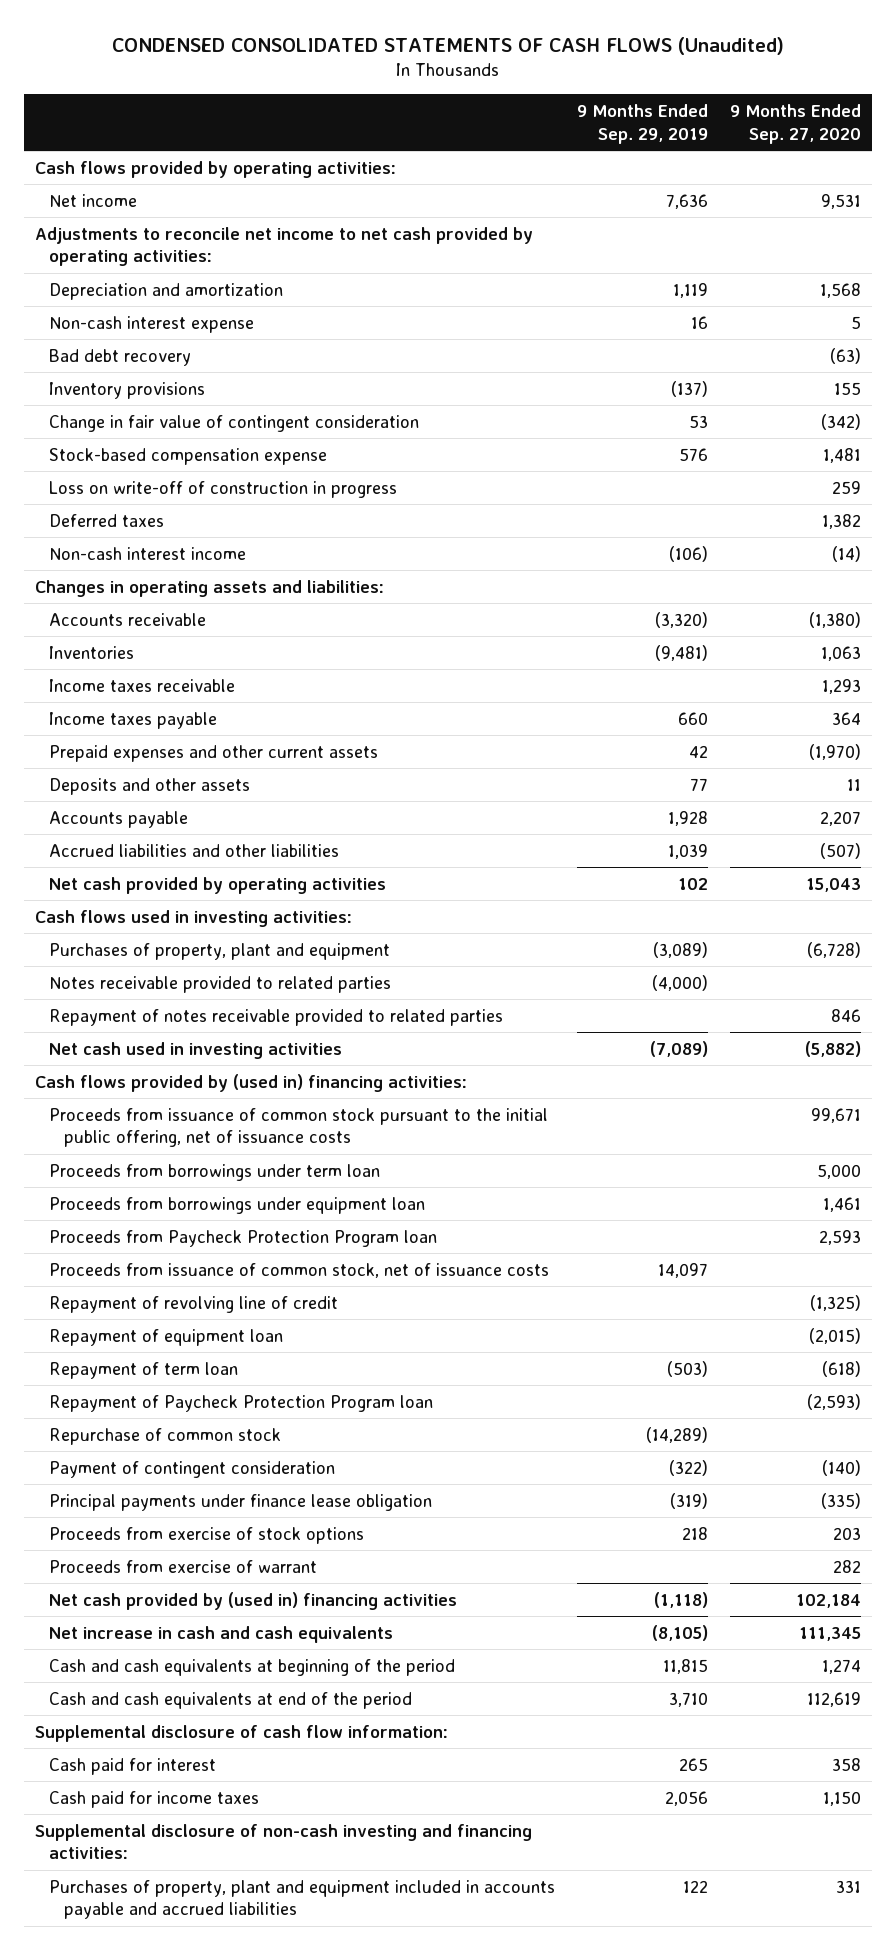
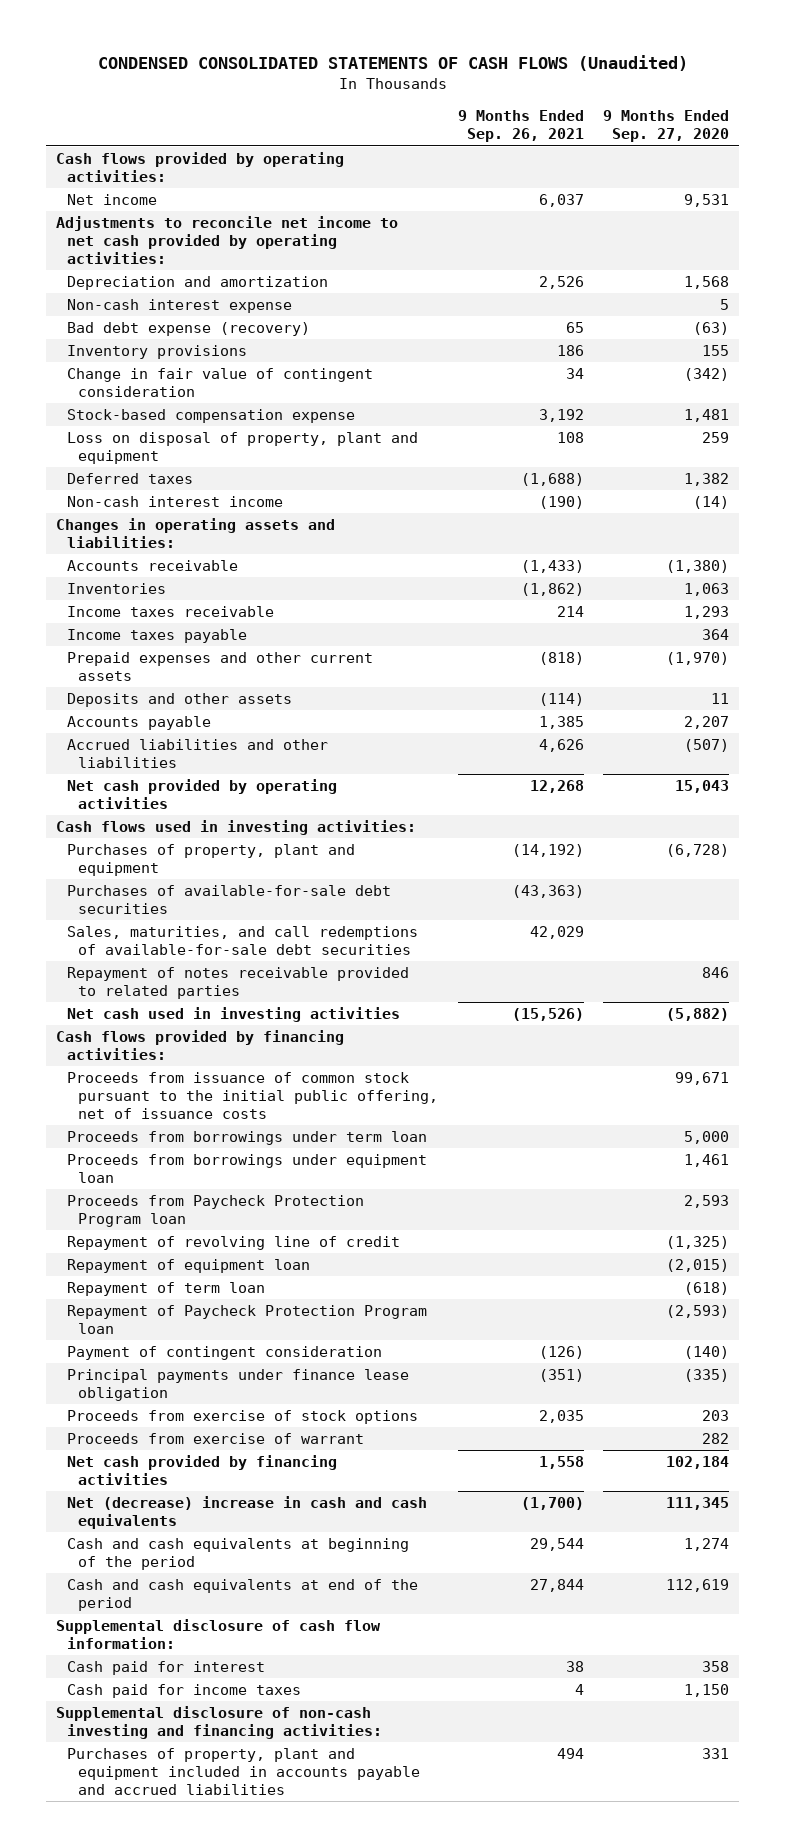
[577,103,709,144] 9 Months Ended Sep. 29, 2019 -> none
none -> [457,110,584,143] 9 Months Ended Sep. 26, 2021
[49,348,192,366] Bad debt recovery -> [66,322,310,337] Bad debt expense (recovery)
[49,480,398,498] Loss on write-off of construction in progress -> [66,432,418,465] Loss on disposal of property, plant and equipment
[49,975,392,993] Notes receivable provided to related parties -> none
none -> [66,885,391,915] Purchases of available-for-sale debt securities
none -> [66,926,418,956] Sales, maturities, and call redemptions of available-for-sale debt securities
[34,1073,467,1092] Cash flows provided by (used in) financing activities: -> [55,1030,344,1061] Cash flows provided by financing activities:
[49,1262,550,1278] Proceeds from issuance of common stock, net of issuance costs -> none
[49,1427,282,1445] Repurchase of common stock -> none
[49,1591,458,1610] Net cash provided by (used in) financing activities -> [66,1455,337,1486] Net cash provided by financing activities
[49,1625,394,1643] Net increase in cash and cash equivalents -> [66,1496,427,1530] Net (decrease) increase in cash and cash equivalents

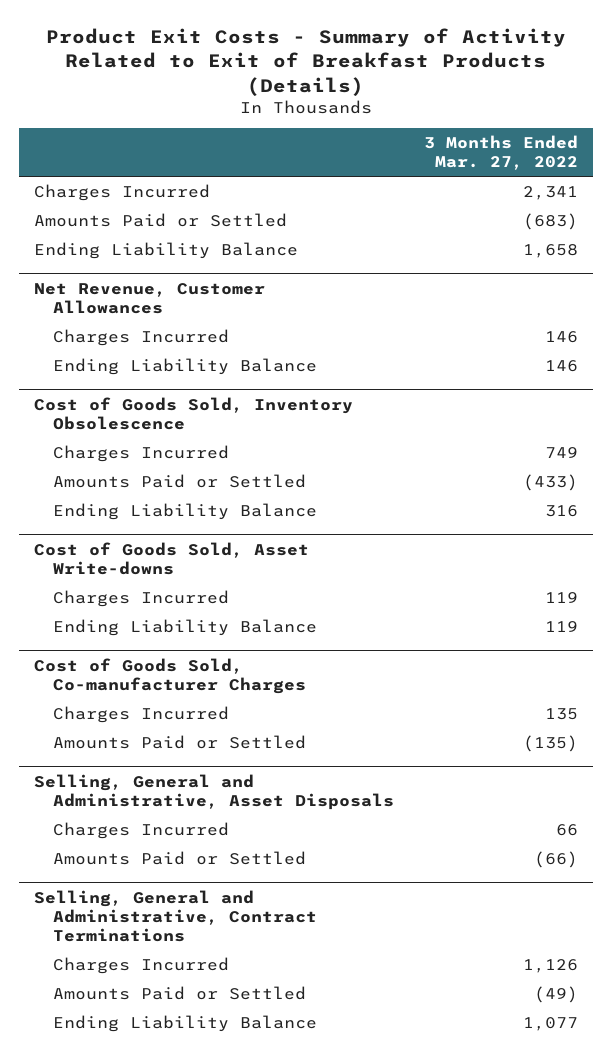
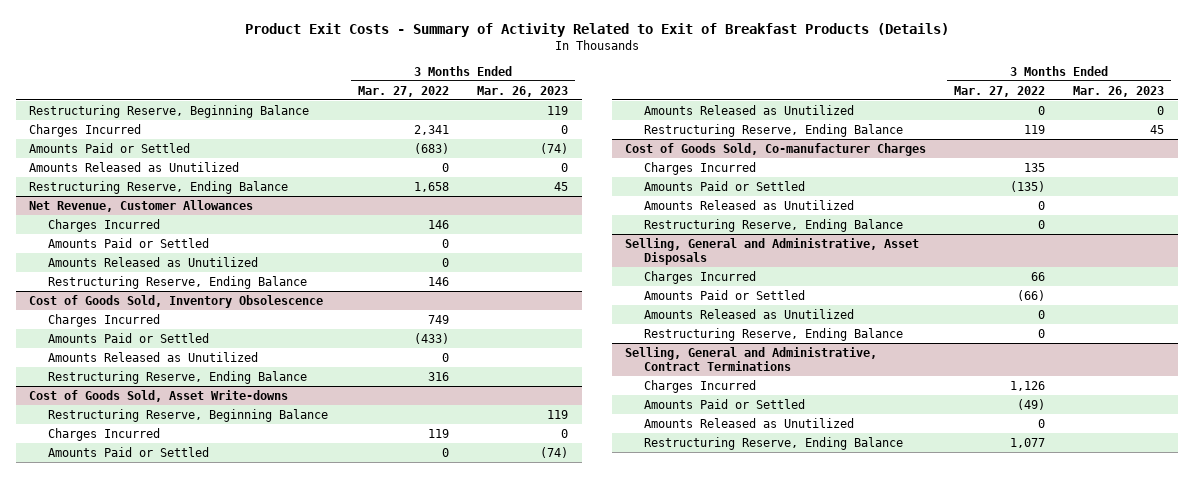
none -> [476,85,568,97] Mar. 26, 2023
none -> [29,104,310,118] Restructuring Reserve, Beginning Balance
none -> [29,161,240,172] Amounts Released as Unutilized
[34,242,299,260] Ending Liability Balance -> [29,180,289,194] Restructuring Reserve, Ending Balance
none -> [48,237,210,248] Amounts Paid or Settled
none -> [48,256,259,267] Amounts Released as Unutilized
[52,358,317,376] Ending Liability Balance -> [48,275,308,289] Restructuring Reserve, Ending Balance
none -> [48,351,259,362] Amounts Released as Unutilized
[52,503,317,521] Ending Liability Balance -> [48,370,308,384] Restructuring Reserve, Ending Balance
none -> [48,408,329,422] Restructuring Reserve, Beginning Balance
none -> [48,446,210,457] Amounts Paid or Settled
none -> [644,104,855,115] Amounts Released as Unutilized
[52,619,317,637] Ending Liability Balance -> [644,123,904,137] Restructuring Reserve, Ending Balance
none -> [644,199,855,210] Amounts Released as Unutilized
none -> [644,218,904,232] Restructuring Reserve, Ending Balance
none -> [644,308,855,319] Amounts Released as Unutilized
none -> [644,327,904,341] Restructuring Reserve, Ending Balance
none -> [644,417,855,428] Amounts Released as Unutilized
[52,1015,317,1033] Ending Liability Balance -> [644,436,904,450] Restructuring Reserve, Ending Balance

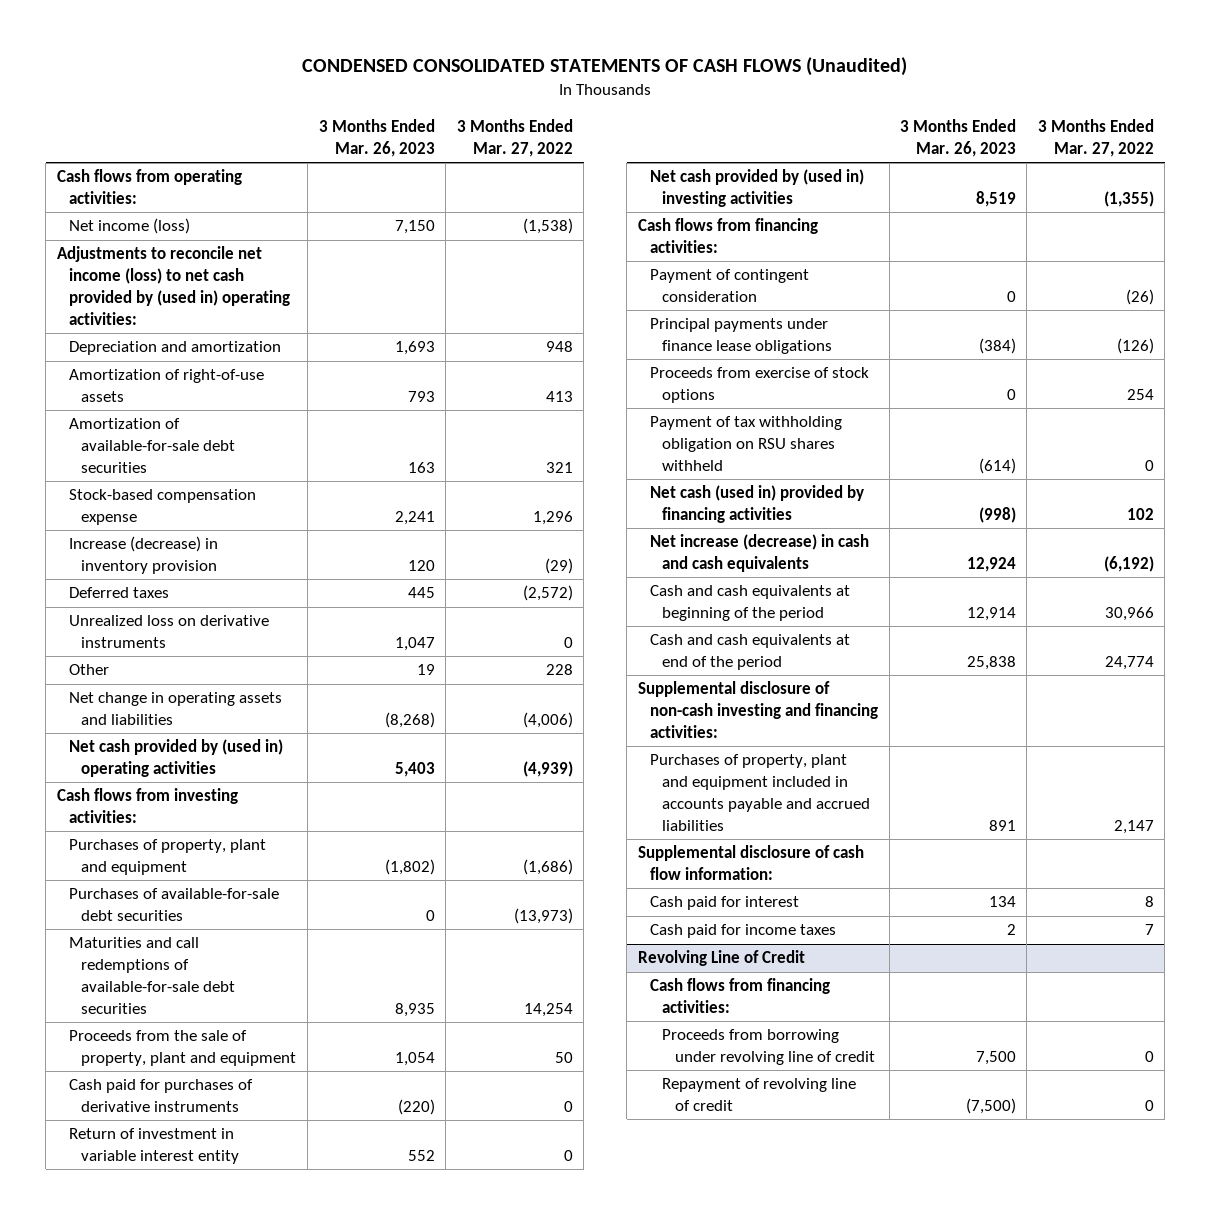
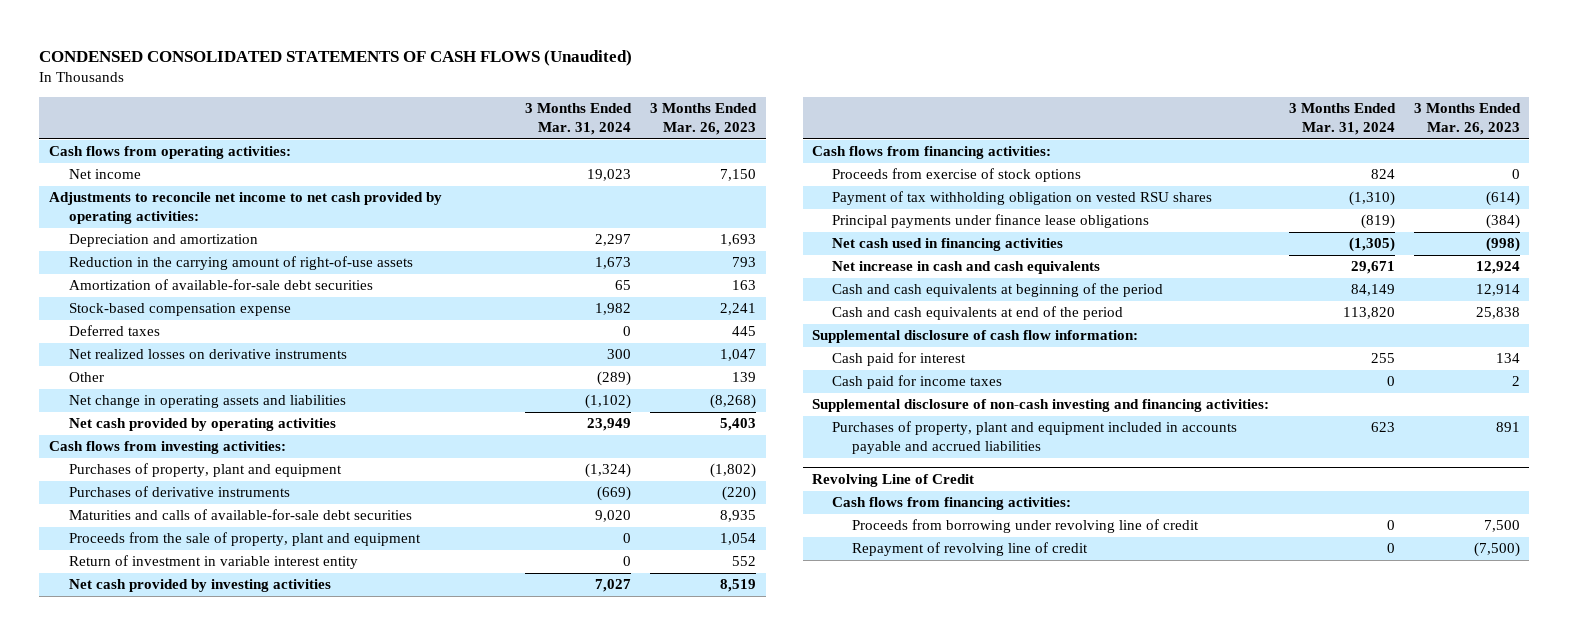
[456,119,573,157] 3 Months Ended Mar. 27, 2022 -> none
none -> [525,103,633,136] 3 Months Ended Mar. 31, 2024
[68,218,190,235] Net income (loss) -> [68,169,141,180] Net income
[56,246,290,325] Adjustments to reconcile net income (loss) to net cash provided by (used in) operating activities: -> [49,192,443,225] Adjustments to reconcile net income to net cash provided by operating activities:
[68,369,264,403] Amortization of right-of-use assets -> [68,256,413,271] Reduction in the carrying amount of right-of-use assets
[68,536,218,575] Increase (decrease) in inventory provision -> none
[68,615,269,649] Unrealized loss on derivative instruments -> [68,349,347,360] Net realized losses on derivative instruments
[416,664,435,676] 19 -> [732,372,757,383] 139
[68,739,283,778] Net cash provided by (used in) operating activities -> [68,418,336,432] Net cash provided by operating activities
[68,888,279,922] Purchases of available-for-sale debt securities -> none
none -> [68,486,290,498] Purchases of derivative instruments
[68,937,236,1014] Maturities and call redemptions of available-for-sale debt securities -> [68,509,412,521] Maturities and calls of available-for-sale debt securities
[68,1079,253,1113] Cash paid for purchases of derivative instruments -> none
[650,169,865,208] Net cash provided by (used in) investing activities -> [68,579,331,593] Net cash provided by investing activities
[650,269,810,303] Payment of contingent consideration -> none
[650,416,843,472] Payment of tax withholding obligation on RSU shares withheld -> [832,191,1213,206] Payment of tax withholding obligation on vested RSU shares
[650,318,833,355] Principal payments under finance lease obligations -> [832,214,1150,229] Principal payments under finance lease obligations
[650,485,865,524] Net cash (used in) provided by financing activities -> [832,238,1064,252] Net cash used in financing activities
[650,534,870,573] Net increase (decrease) in cash and cash equivalents -> [832,261,1101,275] Net increase in cash and cash equivalents
[637,681,879,739] Supplemental disclosure of non-cash investing and financing activities: -> [812,399,1270,413] Supplemental disclosure of non-cash investing and financing activities:
[650,754,871,831] Purchases of property, plant and equipment included in accounts payable and accrued liabilities -> [832,421,1238,455] Purchases of property, plant and equipment included in accounts payable and accrued liabilities

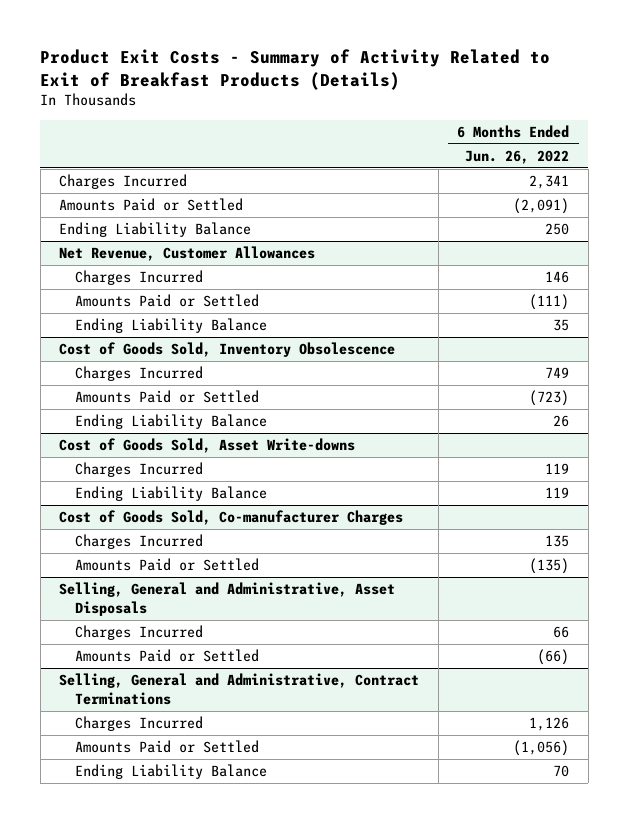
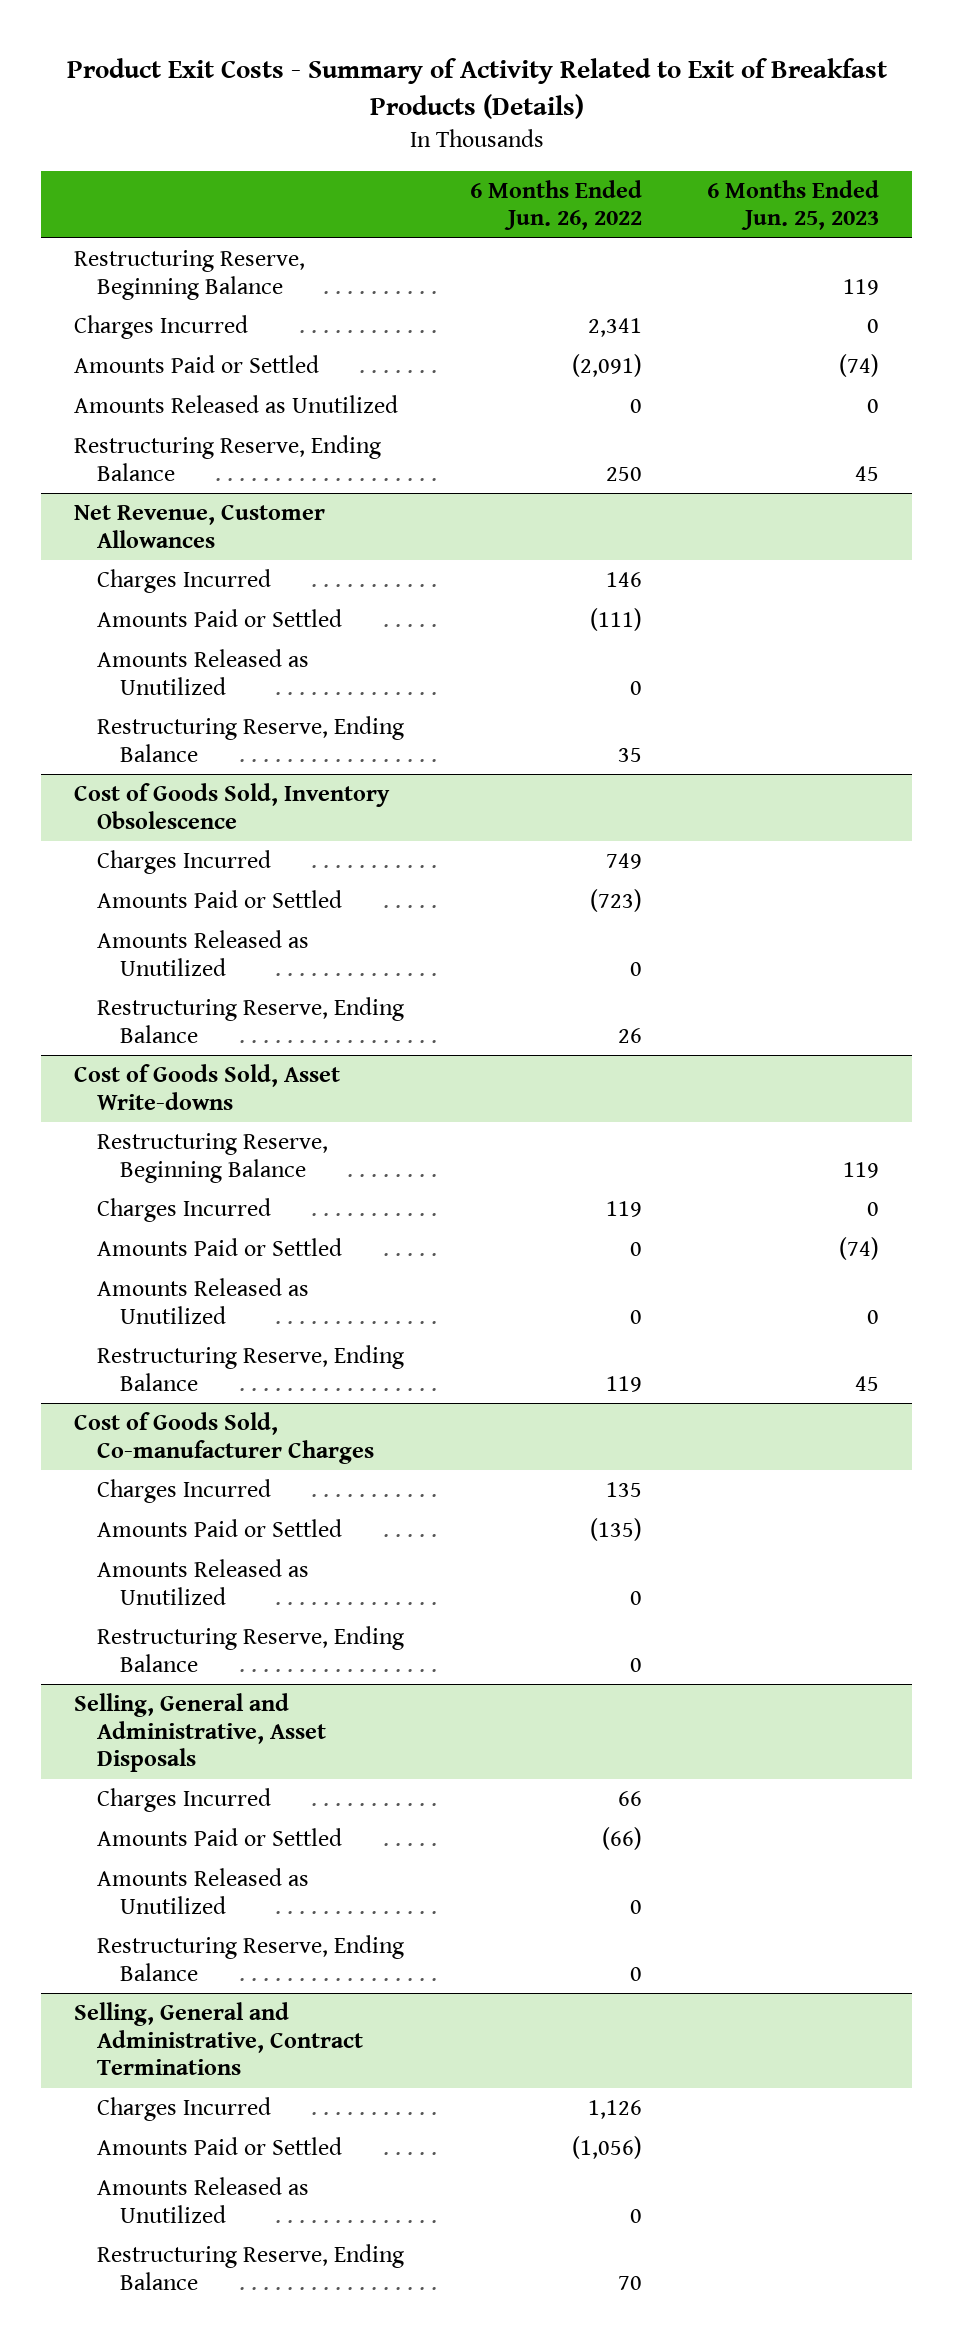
none -> [706,179,879,231] 6 Months Ended Jun. 25, 2023
none -> [74,250,306,300] Restructuring Reserve, Beginning Balance
none -> [74,395,399,414] Amounts Released as Unutilized
[59,222,252,238] Ending Liability Balance -> [74,435,382,481] Restructuring Reserve, Ending Balance
none -> [97,649,310,695] Amounts Released as Unutilized
[74,318,267,334] Ending Liability Balance -> [97,716,405,762] Restructuring Reserve, Ending Balance
none -> [97,930,310,976] Amounts Released as Unutilized
[74,414,267,430] Ending Liability Balance -> [97,997,405,1043] Restructuring Reserve, Ending Balance
none -> [97,1133,329,1183] Restructuring Reserve, Beginning Balance
none -> [97,1238,343,1257] Amounts Paid or Settled
none -> [97,1278,310,1324] Amounts Released as Unutilized
[74,486,267,502] Ending Liability Balance -> [97,1345,405,1391] Restructuring Reserve, Ending Balance
none -> [97,1559,310,1605] Amounts Released as Unutilized
none -> [97,1626,405,1672] Restructuring Reserve, Ending Balance
none -> [97,1868,310,1914] Amounts Released as Unutilized
none -> [97,1935,405,1981] Restructuring Reserve, Ending Balance
none -> [97,2177,310,2223] Amounts Released as Unutilized
[74,764,267,780] Ending Liability Balance -> [97,2244,405,2290] Restructuring Reserve, Ending Balance

